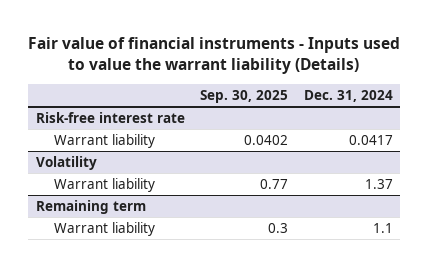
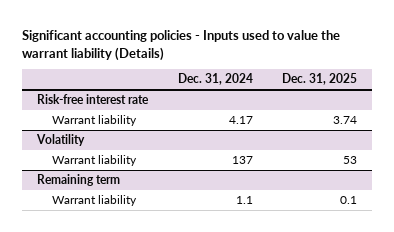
[28,37,401,75] Fair value of financial instruments - Inputs used to value the warrant liability (Details) -> [22,29,341,61] Significant accounting policies - Inputs used to value the warrant liability (Details)
[200,89,289,103] Sep. 30, 2025 -> none
none -> [282,73,358,86] Dec. 31, 2025
[348,135,393,146] 0.0417 -> [228,116,253,125] 4.17
[364,179,393,190] 1.37 -> [231,156,253,165] 137

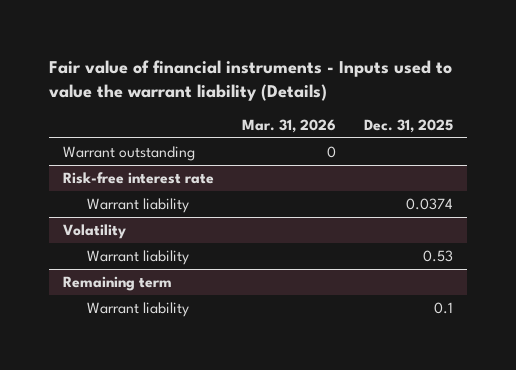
[22,29,341,61] Significant accounting policies - Inputs used to value the warrant liability (Details) -> [48,59,452,101] Fair value of financial instruments - Inputs used to value the warrant liability (Details)
[177,73,253,86] Dec. 31, 2024 -> none
none -> [242,119,337,134] Mar. 31, 2026
none -> [62,145,195,161] Warrant outstanding
[333,116,358,125] 3.74 -> [406,197,454,210] 0.0374
[343,156,358,165] 53 -> [423,249,454,262] 0.53

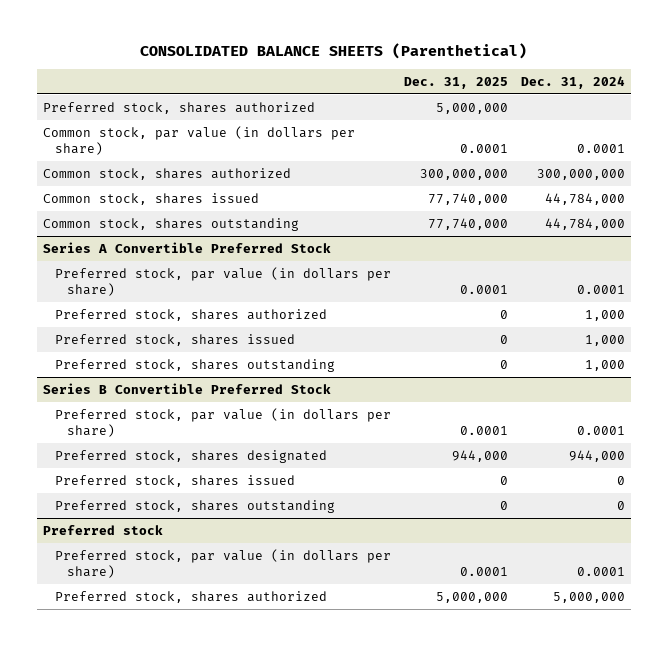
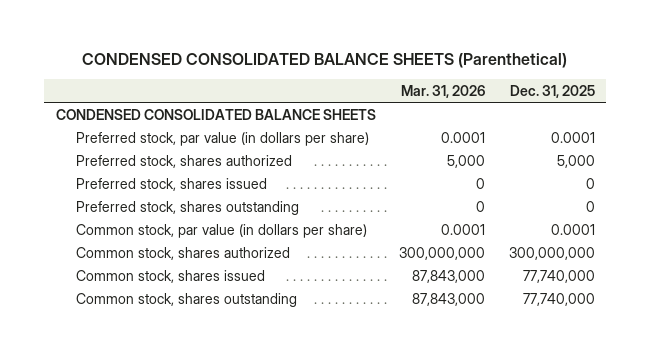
[139,43,527,60] CONSOLIDATED BALANCE SHEETS (Parenthetical) -> [82,53,568,69] CONDENSED CONSOLIDATED BALANCE SHEETS (Parenthetical)
[520,75,625,89] Dec. 31, 2024 -> none
none -> [401,84,486,98] Mar. 31, 2026
none -> [55,108,376,120] CONDENSED CONSOLIDATED BALANCE SHEETS
none -> [75,131,369,146] Preferred stock, par value (in dollars per share)
[435,102,508,114] 5,000,000 -> [556,154,595,168] 5,000
none -> [75,177,267,191] Preferred stock, shares issued
none -> [75,200,299,215] Preferred stock, shares outstanding
[43,241,332,253] Series A Convertible Preferred Stock -> none
[55,266,392,296] Preferred stock, par value (in dollars per share) -> none
[55,308,328,321] Preferred stock, shares authorized -> none
[55,333,296,346] Preferred stock, shares issued -> none
[55,358,336,372] Preferred stock, shares outstanding -> none
[43,382,332,394] Series B Convertible Preferred Stock -> none
[55,407,392,437] Preferred stock, par value (in dollars per share) -> none
[55,449,328,463] Preferred stock, shares designated -> none
[55,474,296,487] Preferred stock, shares issued -> none
[55,499,336,513] Preferred stock, shares outstanding -> none
[43,524,164,535] Preferred stock -> none
[55,548,392,578] Preferred stock, par value (in dollars per share) -> none
[55,590,328,603] Preferred stock, shares authorized -> none

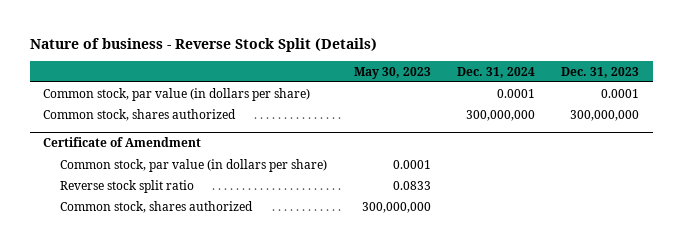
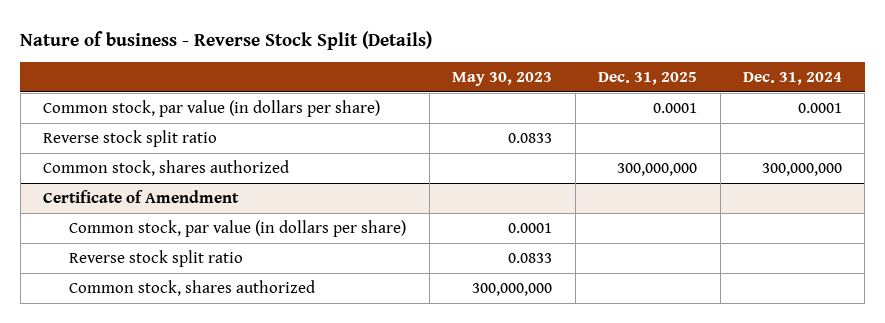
[561,66,640,78] Dec. 31, 2023 -> none
none -> [598,72,698,86] Dec. 31, 2025
none -> [43,129,218,147] Reverse stock split ratio

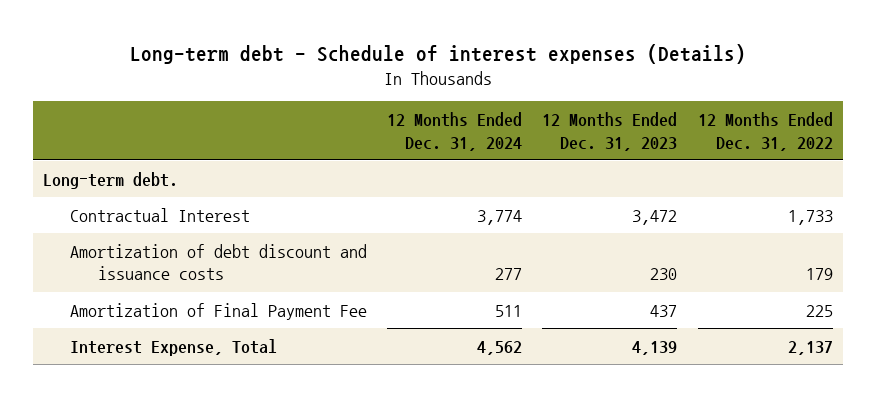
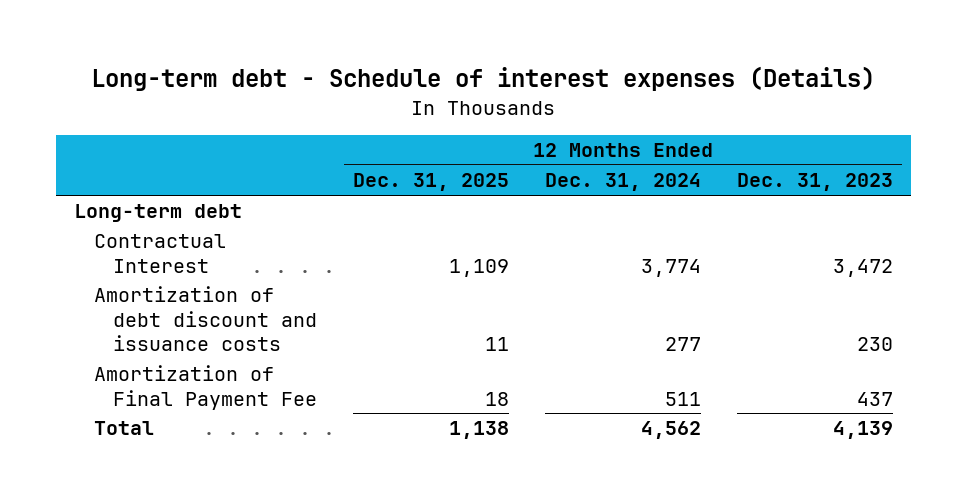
[697,111,833,151] 12 Months Ended Dec. 31, 2022 -> none
none -> [353,173,510,192] Dec. 31, 2025
[42,171,178,189] Long-term debt. -> [73,204,242,223] Long-term debt
[70,338,278,356] Interest Expense, Total -> [93,421,154,436] Total

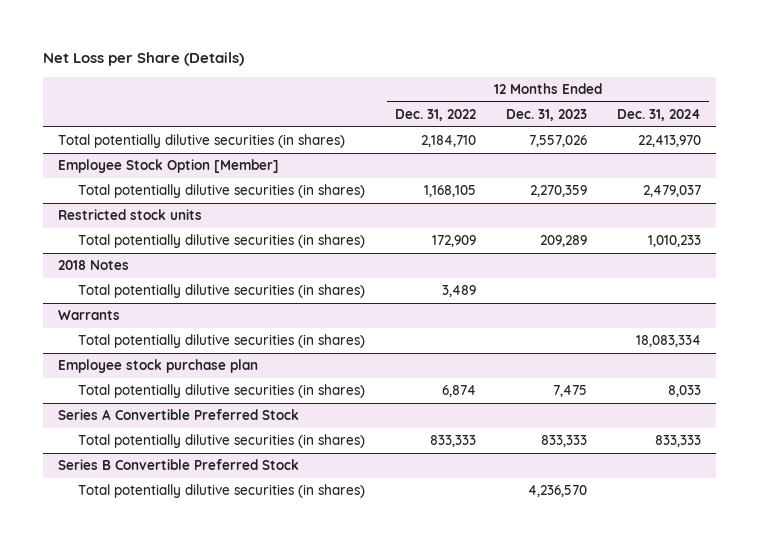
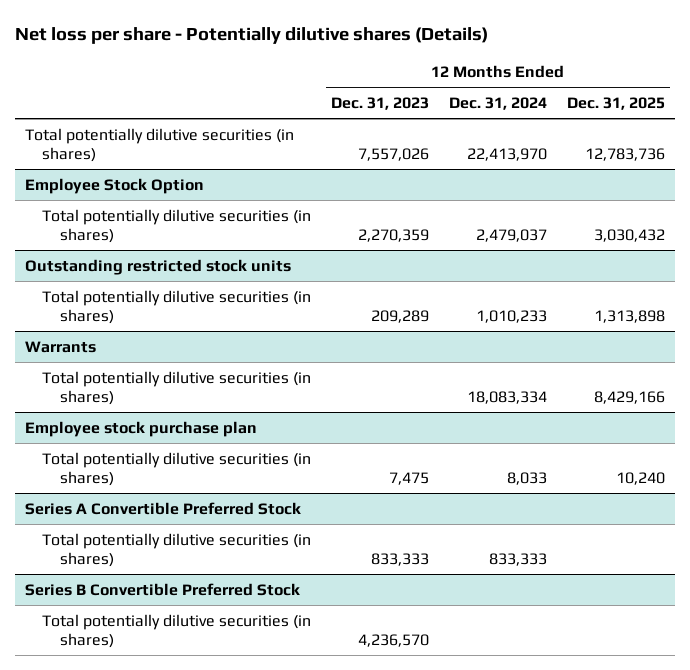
[42,52,244,67] Net Loss per Share (Details) -> [15,27,489,45] Net loss per share - Potentially dilutive shares (Details)
[394,108,476,121] Dec. 31, 2022 -> none
none -> [566,96,665,110] Dec. 31, 2025
[57,159,279,174] Employee Stock Option [Member] -> [25,177,205,194] Employee Stock Option
[57,209,202,221] Restricted stock units -> [25,258,292,275] Outstanding restricted stock units
[57,260,129,271] 2018 Notes -> none
[77,284,365,299] Total potentially dilutive securities (in shares) -> none

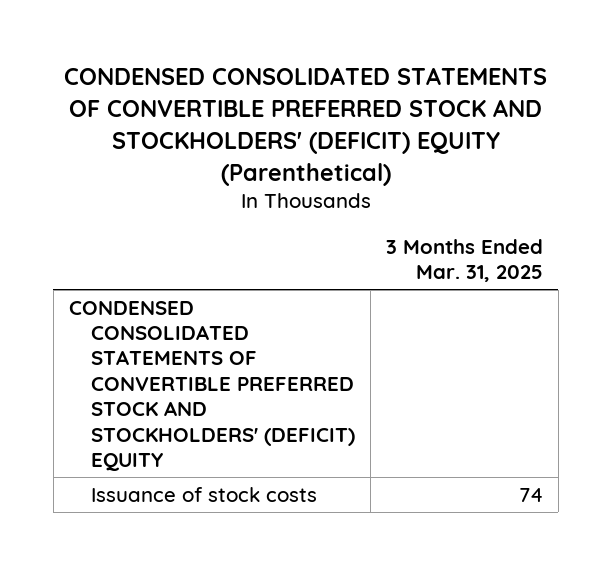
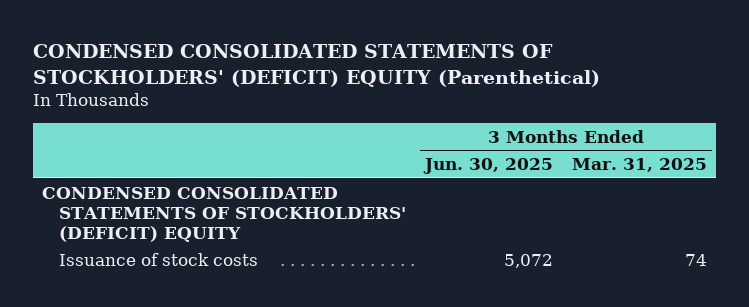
[63,67,547,186] CONDENSED CONSOLIDATED STATEMENTS OF CONVERTIBLE PREFERRED STOCK AND STOCKHOLDERS' (DEFICIT) EQUITY (Parenthetical) -> [32,44,600,88] CONDENSED CONSOLIDATED STATEMENTS OF STOCKHOLDERS' (DEFICIT) EQUITY (Parenthetical)
none -> [422,158,553,175] Jun. 30, 2025
[68,300,355,472] CONDENSED CONSOLIDATED STATEMENTS OF CONVERTIBLE PREFERRED STOCK AND STOCKHOLDERS' (DEFICIT) EQUITY -> [42,186,406,242] CONDENSED CONSOLIDATED STATEMENTS OF STOCKHOLDERS' (DEFICIT) EQUITY

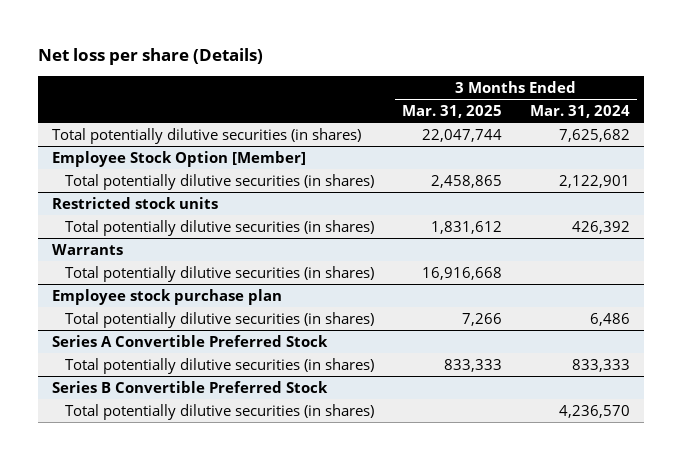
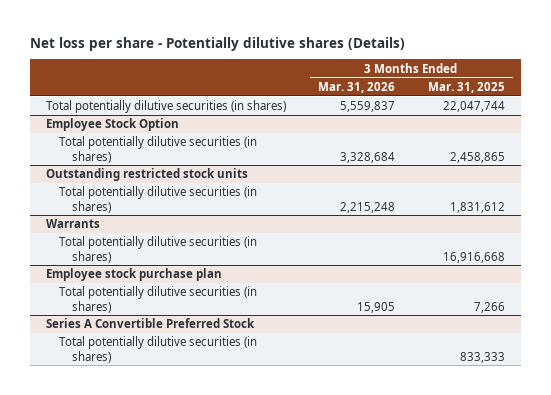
[38,48,264,66] Net loss per share (Details) -> [29,36,405,51] Net loss per share - Potentially dilutive shares (Details)
[529,104,630,118] Mar. 31, 2024 -> none
none -> [318,81,396,93] Mar. 31, 2026
[52,150,307,167] Employee Stock Option [Member] -> [45,118,179,132] Employee Stock Option
[52,196,219,209] Restricted stock units -> [45,168,248,182] Outstanding restricted stock units
[52,380,329,393] Series B Convertible Preferred Stock -> none
[64,403,374,420] Total potentially dilutive securities (in shares) -> none

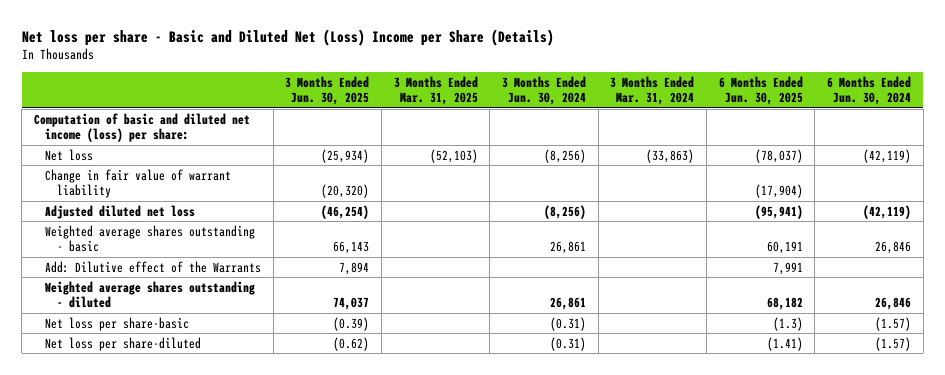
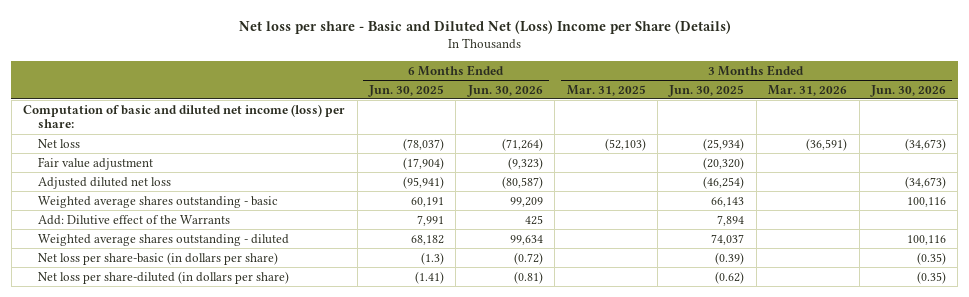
[502,75,587,105] 3 Months Ended Jun. 30, 2024 -> none
[610,75,695,105] 3 Months Ended Mar. 31, 2024 -> none
[827,75,912,105] 6 Months Ended Jun. 30, 2024 -> none
none -> [466,84,543,97] Jun. 30, 2026
none -> [768,84,848,96] Mar. 31, 2026
none -> [870,84,947,97] Jun. 30, 2026
[45,168,232,198] Change in fair value of warrant liability -> [38,156,154,170] Fair value adjustment
[45,316,190,331] Net loss per share-basic -> [38,251,279,265] Net loss per share-basic (in dollars per share)
[45,336,202,351] Net loss per share-diluted -> [38,270,290,284] Net loss per share-diluted (in dollars per share)

